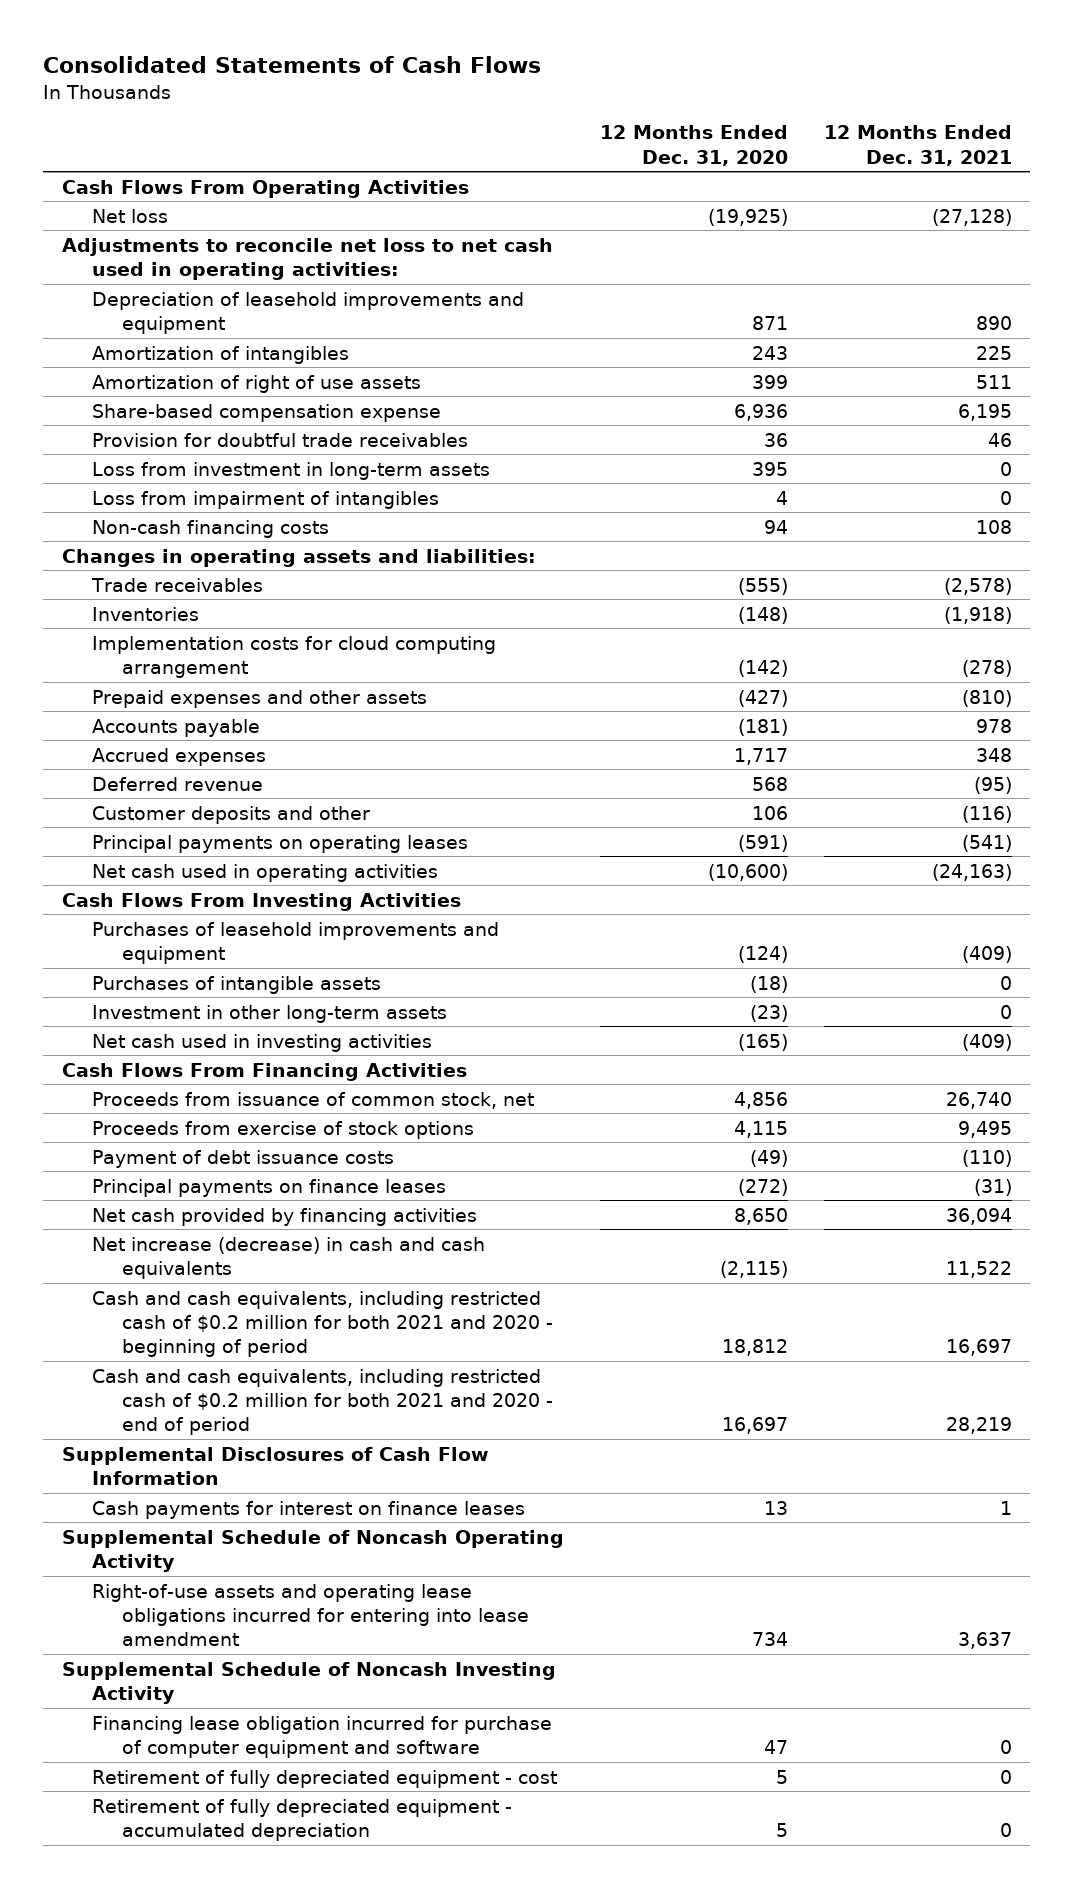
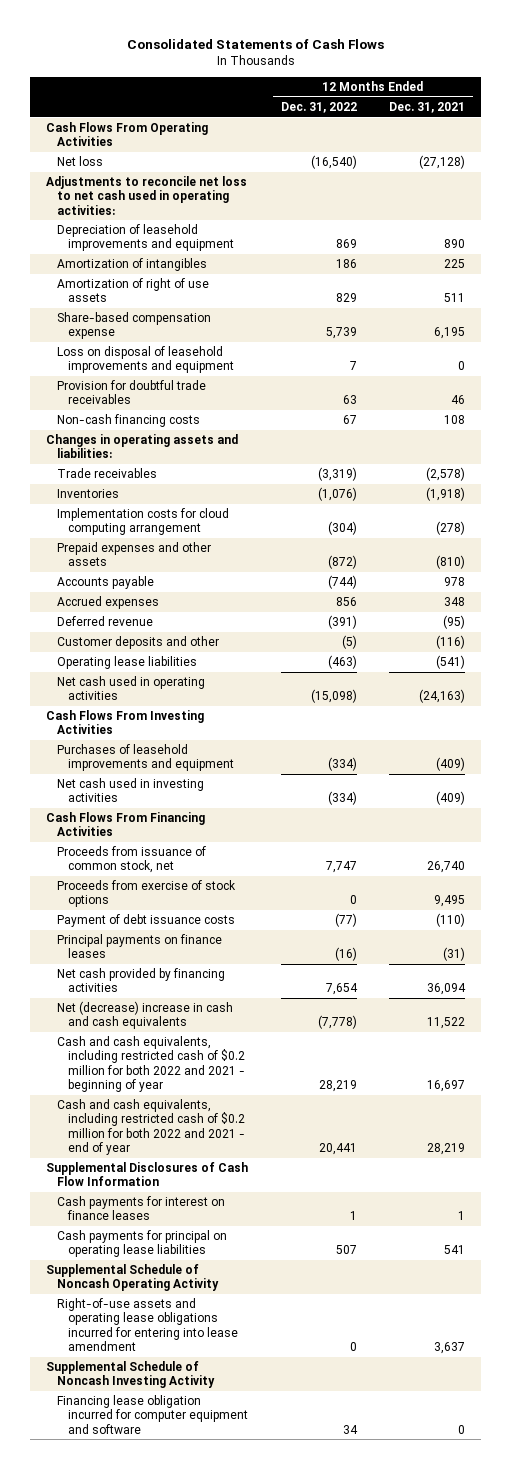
[599,125,788,166] 12 Months Ended Dec. 31, 2020 -> none
none -> [280,102,357,114] Dec. 31, 2022
none -> [57,346,235,374] Loss on disposal of leasehold improvements and equipment
[92,461,491,480] Loss from investment in long-term assets -> none
[92,490,440,509] Loss from impairment of intangibles -> none
[92,834,469,853] Principal payments on operating leases -> [57,656,198,670] Operating lease liabilities
[92,975,382,994] Purchases of intangible assets -> none
[92,1004,448,1023] Investment in other long-term assets -> none
[92,1236,486,1279] Net increase (decrease) in cash and cash equivalents -> [57,1001,234,1030] Net (decrease) increase in cash and cash equivalents
[92,1290,554,1358] Cash and cash equivalents, including restricted cash of $0.2 million for both 2021 and 2020 - beginning of period -> [57,1036,246,1092] Cash and cash equivalents, including restricted cash of $0.2 million for both 2022 and 2021 - beginning of year
[92,1368,554,1436] Cash and cash equivalents, including restricted cash of $0.2 million for both 2021 and 2020 - end of period -> [57,1099,246,1155] Cash and cash equivalents, including restricted cash of $0.2 million for both 2022 and 2021 - end of year
none -> [57,1230,228,1258] Cash payments for principal on operating lease liabilities
[92,1769,558,1788] Retirement of fully depreciated equipment - cost -> none
[92,1798,513,1841] Retirement of fully depreciated equipment - accumulated depreciation -> none
[92,1715,553,1758] Financing lease obligation incurred for purchase of computer equipment and software -> [57,1395,249,1434] Financing lease obligation incurred for computer equipment and software

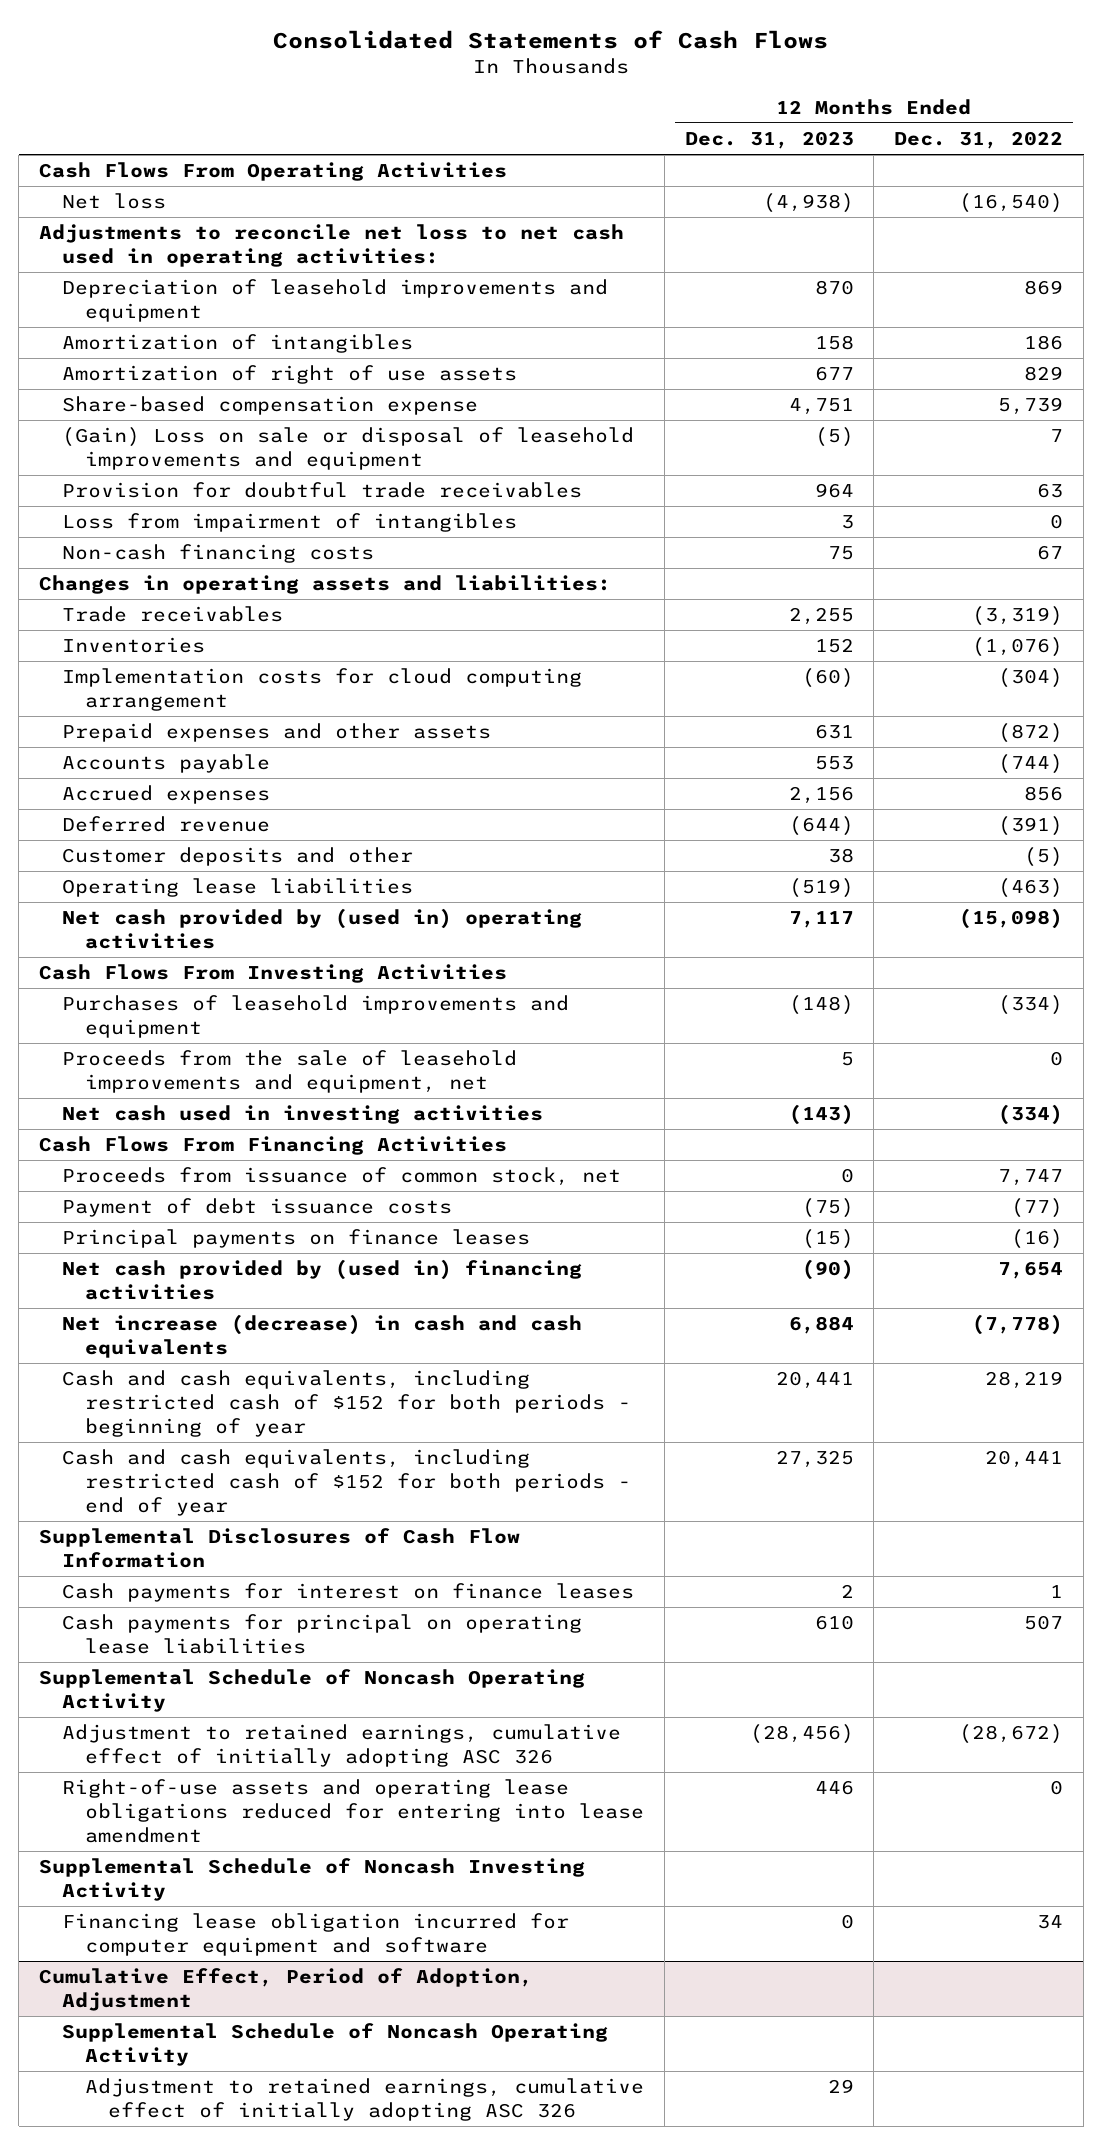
[388,102,465,114] Dec. 31, 2021 -> none
none -> [684,131,854,150] Dec. 31, 2023
[57,346,235,374] Loss on disposal of leasehold improvements and equipment -> [62,427,635,470] (Gain) Loss on sale or disposal of leasehold improvements and equipment
none -> [62,513,518,533] Loss from impairment of intangibles
[57,676,206,701] Net cash used in operating activities -> [62,908,583,949] Net cash provided by (used in) operating activities
none -> [62,1050,518,1093] Proceeds from the sale of leasehold improvements and equipment, net
[57,880,237,908] Proceeds from exercise of stock options -> none
[57,968,226,993] Net cash provided by financing activities -> [62,1259,583,1300] Net cash provided by (used in) financing activities
[57,1001,234,1030] Net (decrease) increase in cash and cash equivalents -> [62,1314,583,1358] Net increase (decrease) in cash and cash equivalents
[57,1036,246,1092] Cash and cash equivalents, including restricted cash of $0.2 million for both 2022 and 2021 - beginning of year -> [62,1370,632,1437] Cash and cash equivalents, including restricted cash of $152 for both periods - beginning of year
[57,1099,246,1155] Cash and cash equivalents, including restricted cash of $0.2 million for both 2022 and 2021 - end of year -> [62,1449,632,1516] Cash and cash equivalents, including restricted cash of $152 for both periods - end of year
none -> [62,1724,622,1767] Adjustment to retained earnings, cumulative effect of initially adopting ASC 326
[57,1298,239,1351] Right-of-use assets and operating lease obligations incurred for entering into lease amendment -> [62,1779,645,1843] Right-of-use assets and operating lease obligations reduced for entering into lease amendment
none -> [38,1968,533,2011] Cumulative Effect, Period of Adoption, Adjustment
none -> [62,2023,609,2066] Supplemental Schedule of Noncash Operating Activity
none -> [85,2078,645,2121] Adjustment to retained earnings, cumulative effect of initially adopting ASC 326

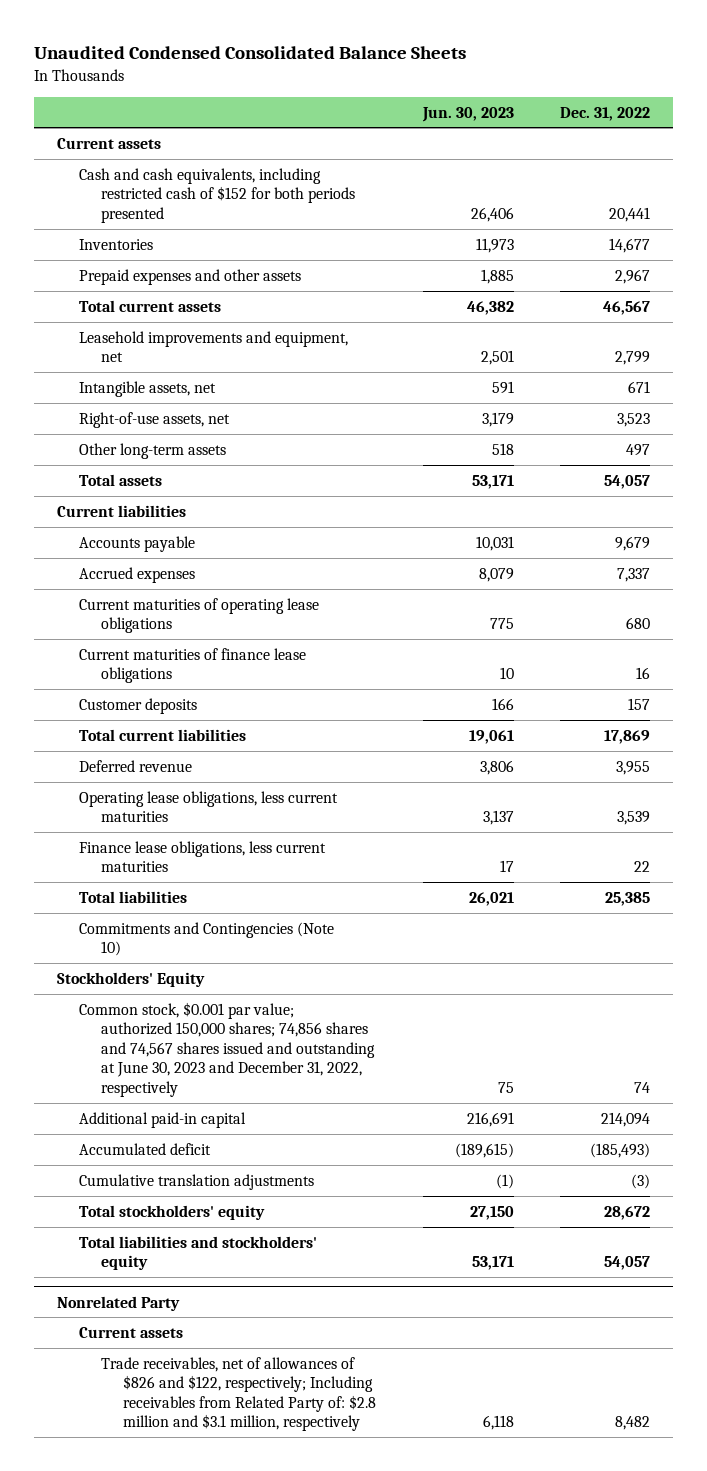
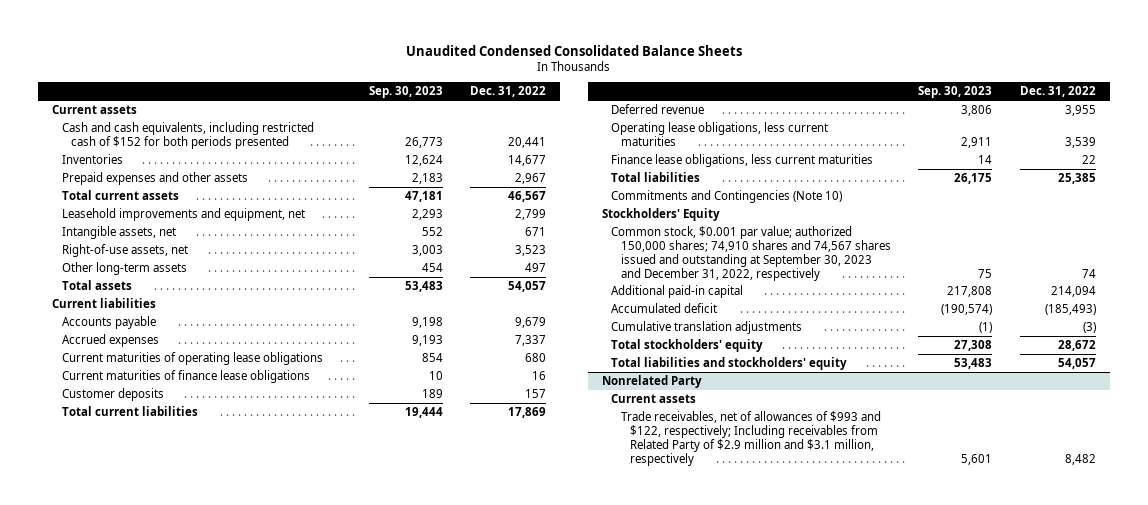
[421,106,514,122] Jun. 30, 2023 -> none
none -> [368,86,443,99] Sep. 30, 2023
[79,1001,376,1097] Common stock, $0.001 par value; authorized 150,000 shares; 74,856 shares and 74,567 shares issued and outstanding at June 30, 2023 and December 31, 2022, respectively -> [611,225,891,281] Common stock, $0.001 par value; authorized 150,000 shares; 74,910 shares and 74,567 shares issued and outstanding at September 30, 2023 and December 31, 2022, respectively
[101,1356,377,1432] Trade receivables, net of allowances of $826 and $122, respectively; Including receivables from Related Party of: $2.8 million and $3.1 million, respectively -> [620,410,881,466] Trade receivables, net of allowances of $993 and $122, respectively; Including receivables from Related Party of $2.9 million and $3.1 million, respectively

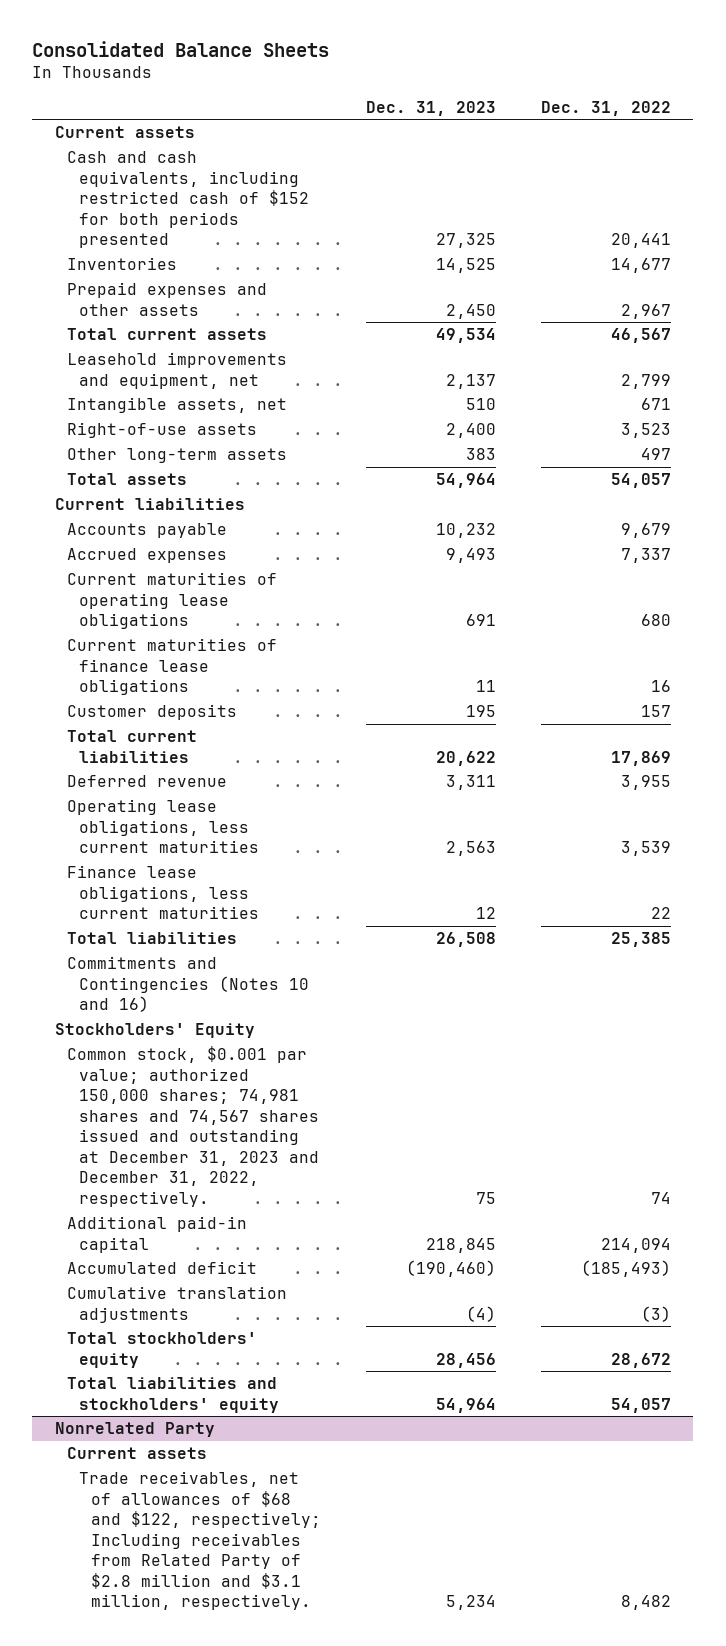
[406,44,743,56] Unaudited Condensed Consolidated Balance Sheets -> [32,40,330,57] Consolidated Balance Sheets
[368,86,443,99] Sep. 30, 2023 -> none
none -> [365,100,496,116] Dec. 31, 2023
[61,243,188,257] Right-of-use assets, net -> [66,422,257,439] Right-of-use assets
[611,189,843,203] Commitments and Contingencies (Note 10) -> [66,956,309,1013] Commitments and Contingencies (Notes 10 and 16)
[611,225,891,281] Common stock, $0.001 par value; authorized 150,000 shares; 74,910 shares and 74,567 shares issued and outstanding at September 30, 2023 and December 31, 2022, respectively -> [66,1046,319,1207] Common stock, $0.001 par value; authorized 150,000 shares; 74,981 shares and 74,567 shares issued and outstanding at December 31, 2023 and December 31, 2022, respectively.
[620,410,881,466] Trade receivables, net of allowances of $993 and $122, respectively; Including receivables from Related Party of $2.9 million and $3.1 million, respectively -> [78,1471,321,1611] Trade receivables, net of allowances of $68 and $122, respectively; Including receivables from Related Party of $2.8 million and $3.1 million, respectively.

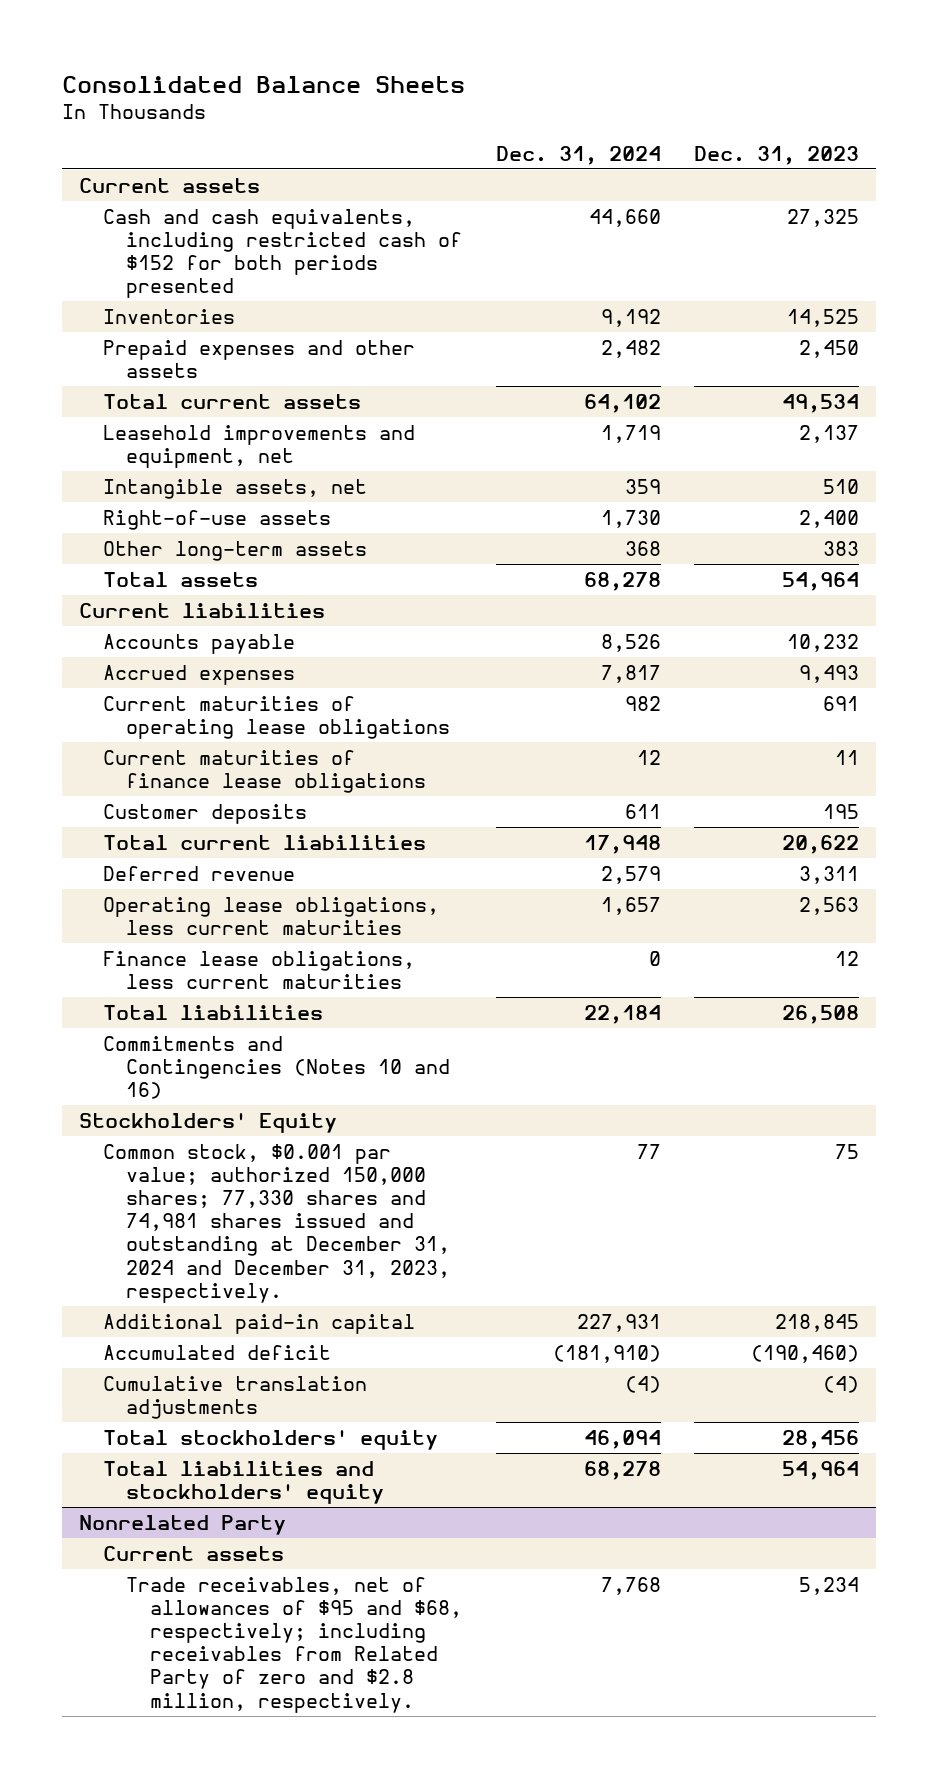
[540,100,671,116] Dec. 31, 2022 -> none
none -> [495,145,661,165] Dec. 31, 2024
[66,1046,319,1207] Common stock, $0.001 par value; authorized 150,000 shares; 74,981 shares and 74,567 shares issued and outstanding at December 31, 2023 and December 31, 2022, respectively. -> [102,1143,451,1303] Common stock, $0.001 par value; authorized 150,000 shares; 77,330 shares and 74,981 shares issued and outstanding at December 31, 2024 and December 31, 2023, respectively.
[78,1471,321,1611] Trade receivables, net of allowances of $68 and $122, respectively; Including receivables from Related Party of $2.8 million and $3.1 million, respectively. -> [126,1576,462,1713] Trade receivables, net of allowances of $95 and $68, respectively; including receivables from Related Party of zero and $2.8 million, respectively.

